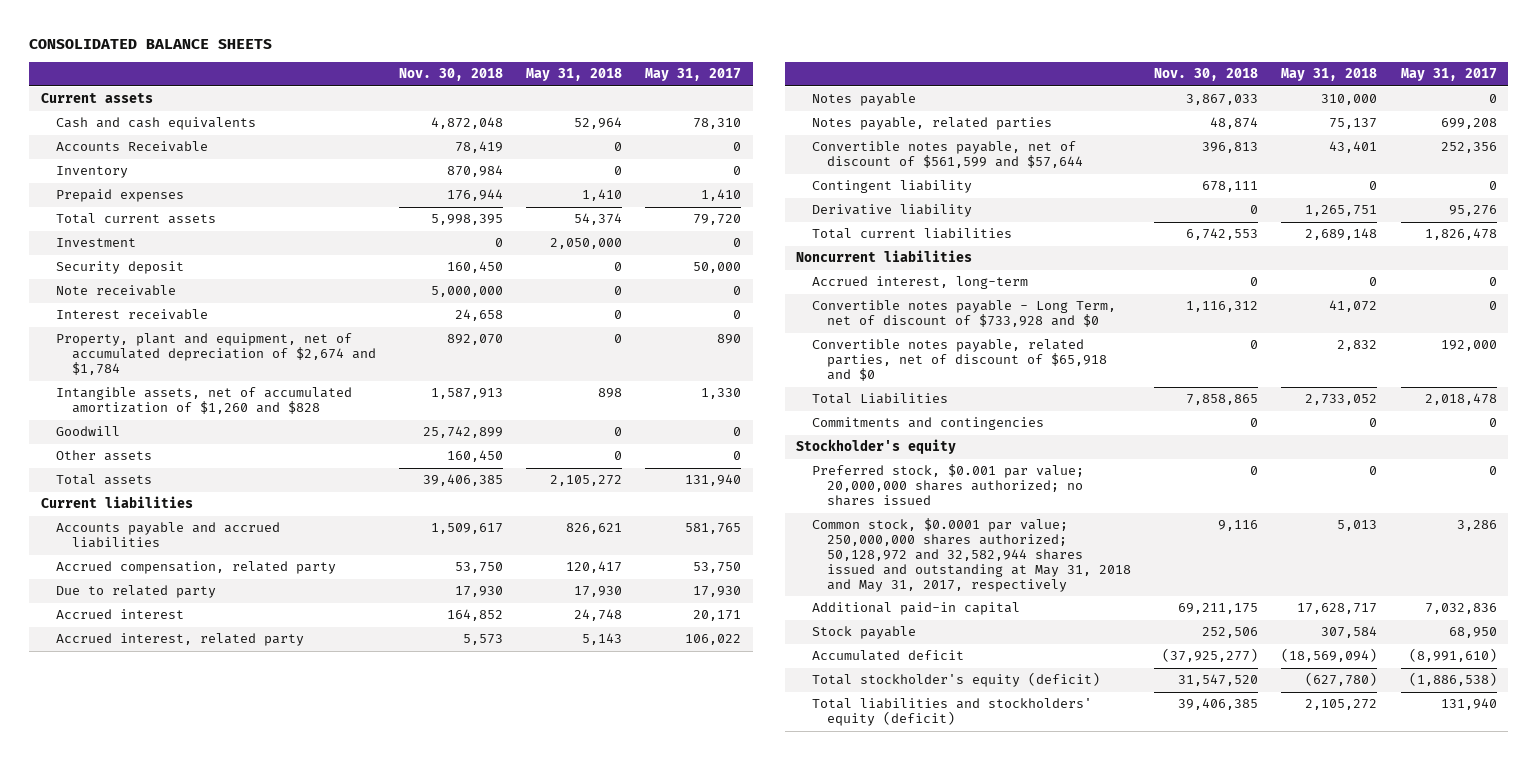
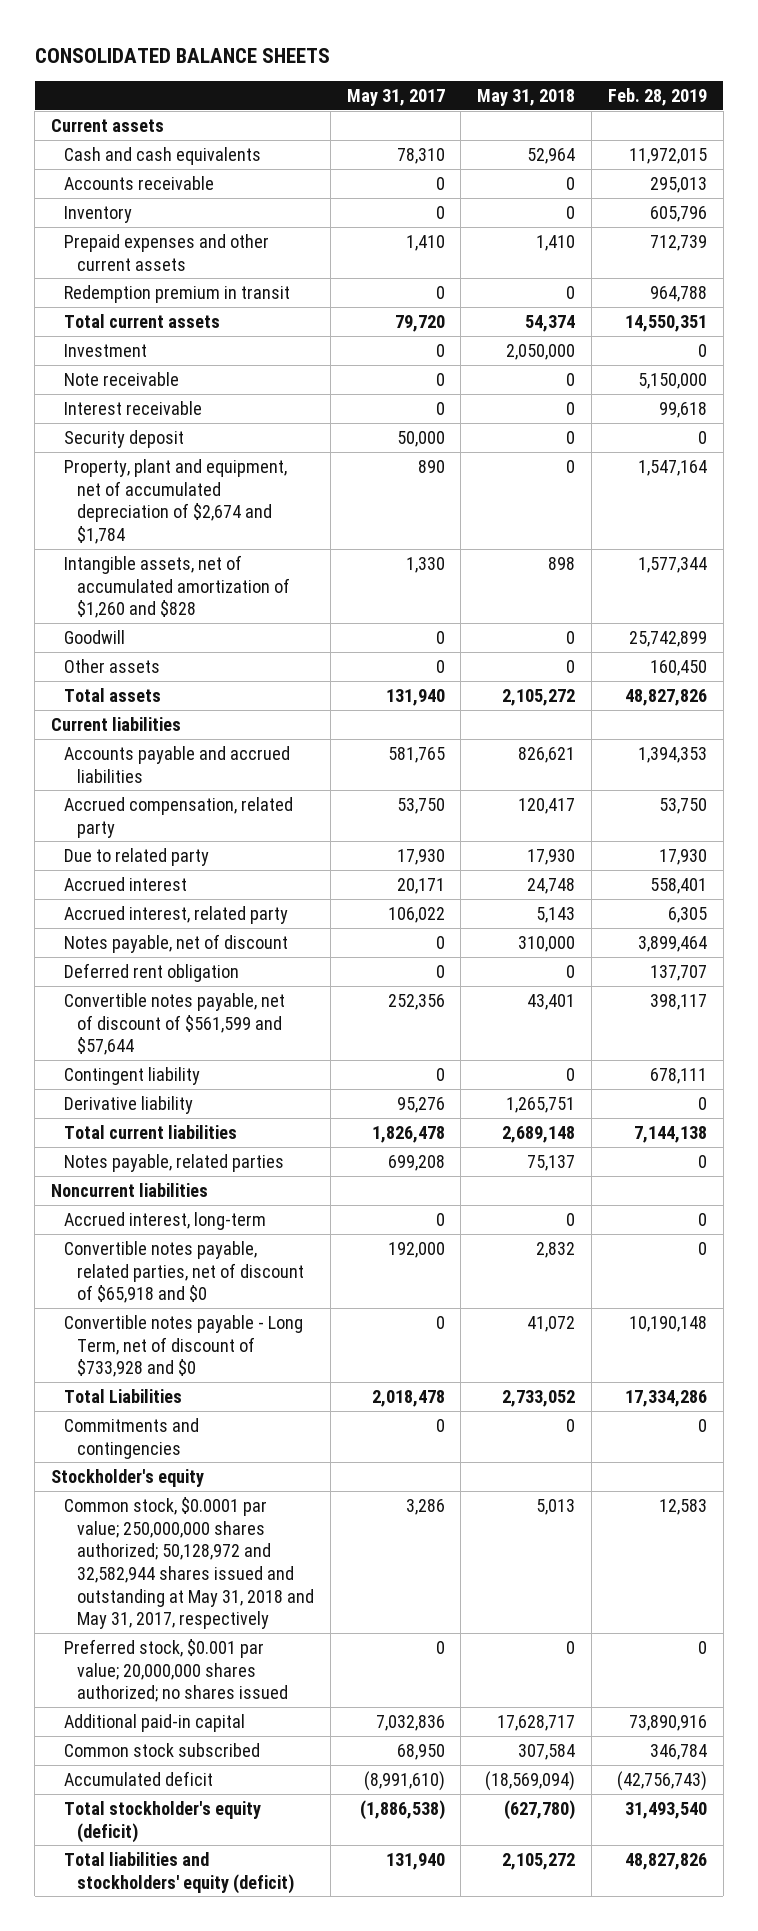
[398,68,503,82] Nov. 30, 2018 -> none
none -> [607,87,707,106] Feb. 28, 2019
[56,141,209,153] Accounts Receivable -> [64,175,215,190] Accounts receivable
[56,189,185,203] Prepaid expenses -> [64,233,270,271] Prepaid expenses and other current assets
none -> [64,284,291,303] Redemption premium in transit
[56,261,185,275] Security deposit -> [64,429,185,448] Security deposit
[811,93,916,107] Notes payable -> [64,933,289,953] Notes payable, net of discount
none -> [64,962,240,982] Deferred rent obligation
[811,117,1052,131] Notes payable, related parties -> [64,1153,285,1172] Notes payable, related parties
[811,300,1116,328] Convertible notes payable - Long Term, net of discount of $733,928 and $0 -> [64,1314,304,1378] Convertible notes payable - Long Term, net of discount of $733,928 and $0
[811,464,1084,507] Preferred stock, $0.001 par value; 20,000,000 shares authorized; no shares issued -> [64,1638,288,1703] Preferred stock, $0.001 par value; 20,000,000 shares authorized; no shares issued
[811,626,916,640] Stock payable -> [64,1742,261,1757] Common stock subscribed

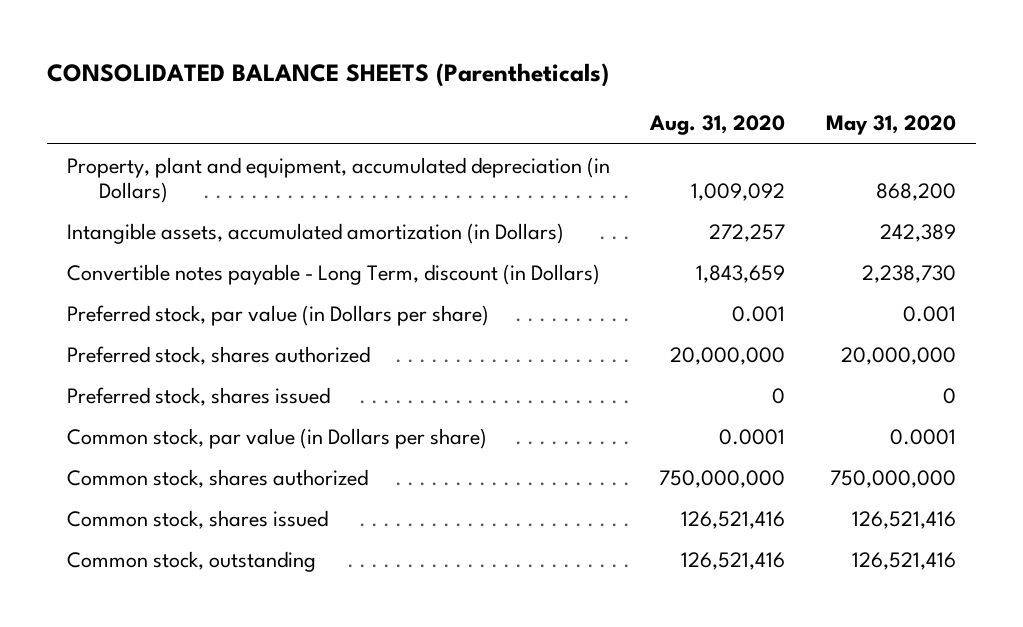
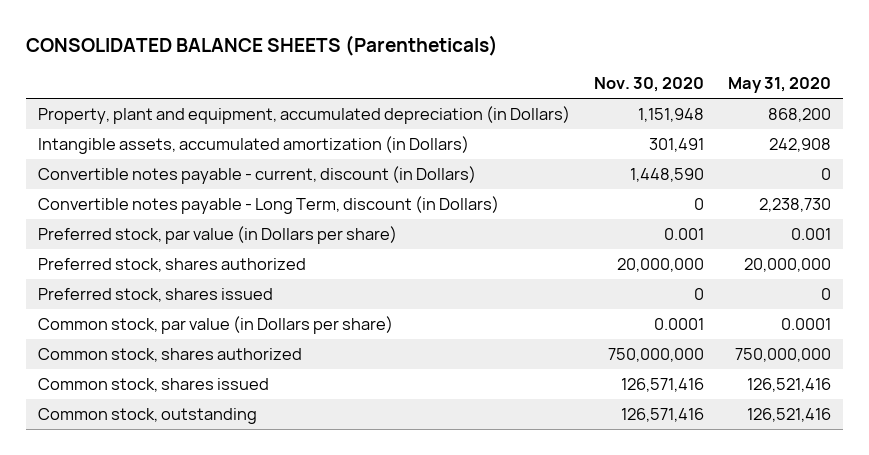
[649,115,786,136] Aug. 31, 2020 -> none
none -> [594,77,705,93] Nov. 30, 2020
[879,223,956,242] 242,389 -> [769,138,832,153] 242,908
none -> [37,166,476,185] Convertible notes payable - current, discount (in Dollars)

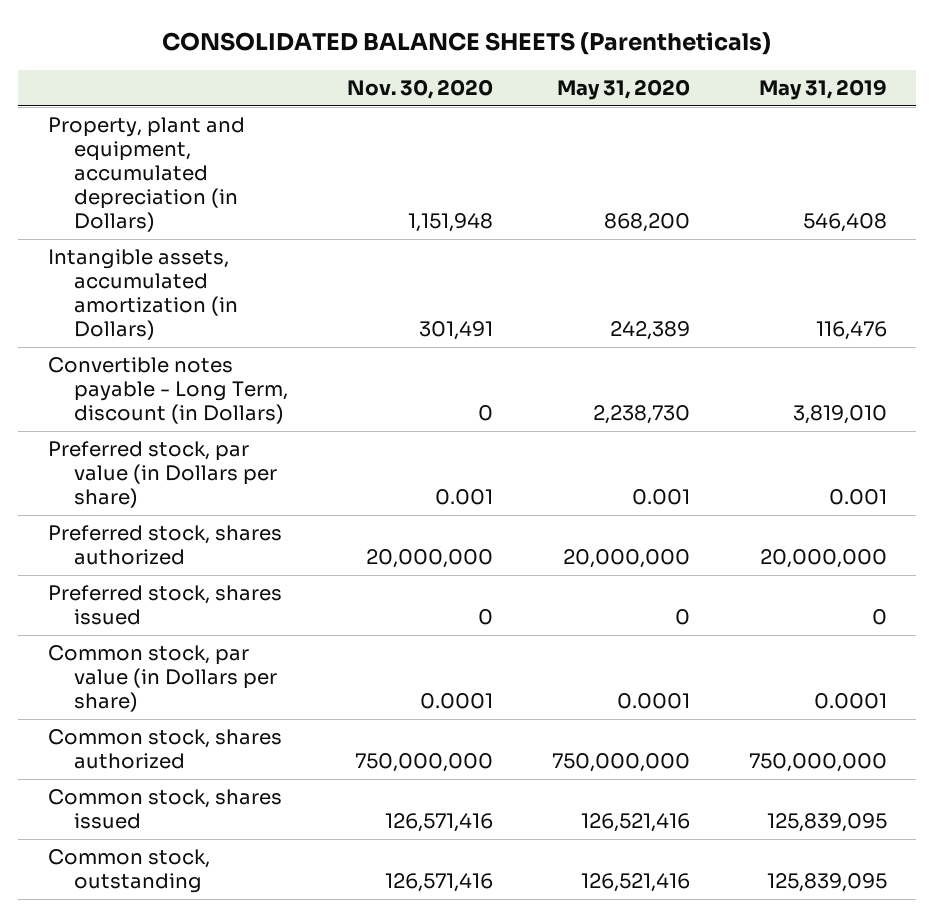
none -> [758,79,887,101] May 31, 2019
[37,166,476,185] Convertible notes payable - current, discount (in Dollars) -> none
[769,138,832,153] 242,908 -> [610,321,691,341] 242,389

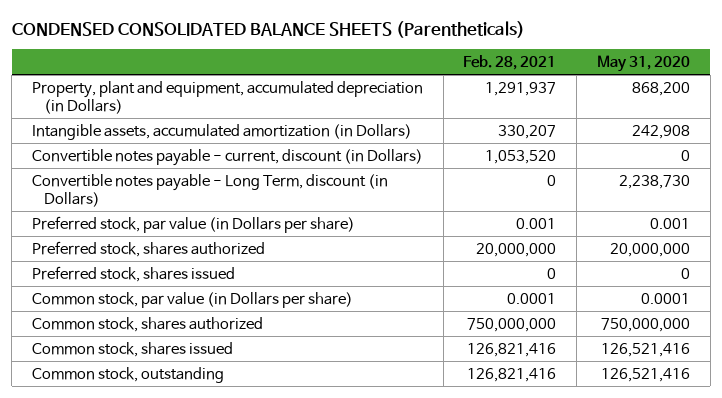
[162,31,772,55] CONSOLIDATED BALANCE SHEETS (Parentheticals) -> [11,20,525,38] CONDENSED CONSOLIDATED BALANCE SHEETS (Parentheticals)
[347,79,494,100] Nov. 30, 2020 -> none
[758,79,887,101] May 31, 2019 -> none
none -> [463,55,557,71] Feb. 28, 2021
[610,321,691,341] 242,389 -> [631,124,690,139] 242,908
none -> [32,148,424,166] Convertible notes payable - current, discount (in Dollars)

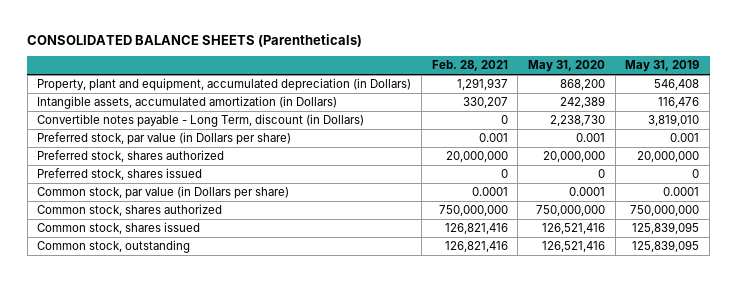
[11,20,525,38] CONDENSED CONSOLIDATED BALANCE SHEETS (Parentheticals) -> [27,33,363,47] CONSOLIDATED BALANCE SHEETS (Parentheticals)
none -> [625,60,700,73] May 31, 2019
[32,148,424,166] Convertible notes payable - current, discount (in Dollars) -> none
[631,124,690,139] 242,908 -> [560,96,606,109] 242,389

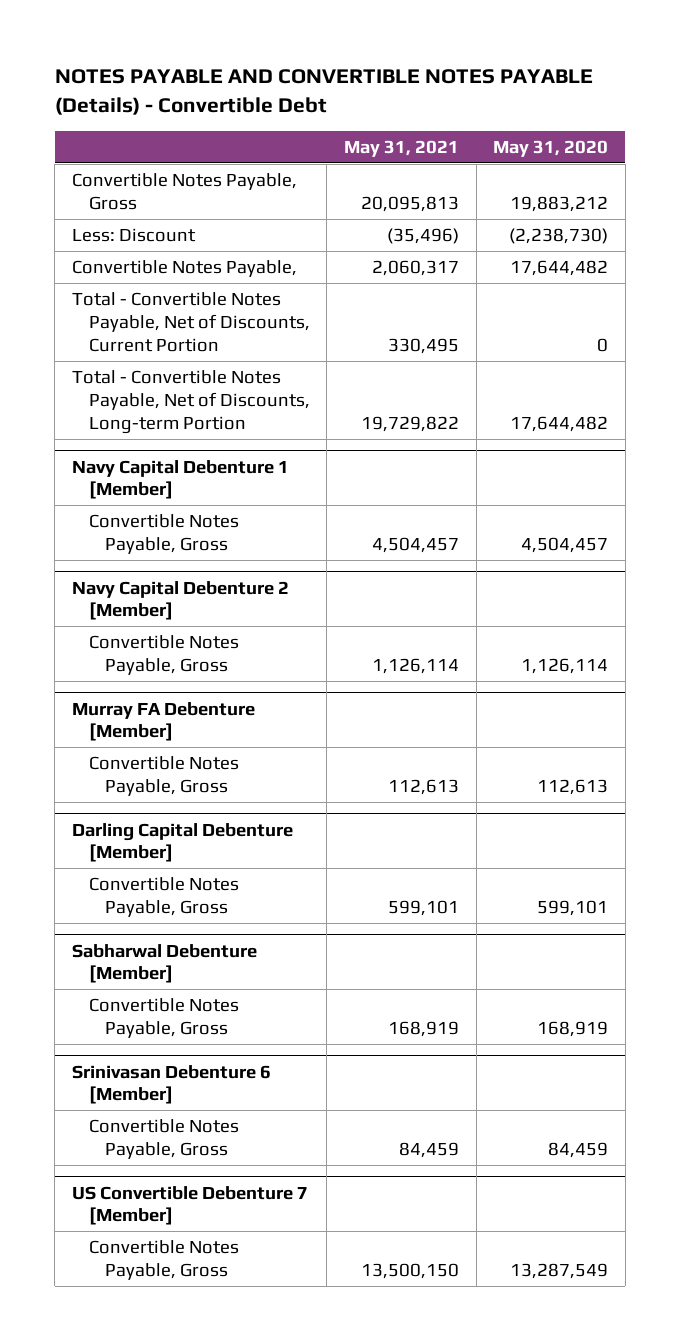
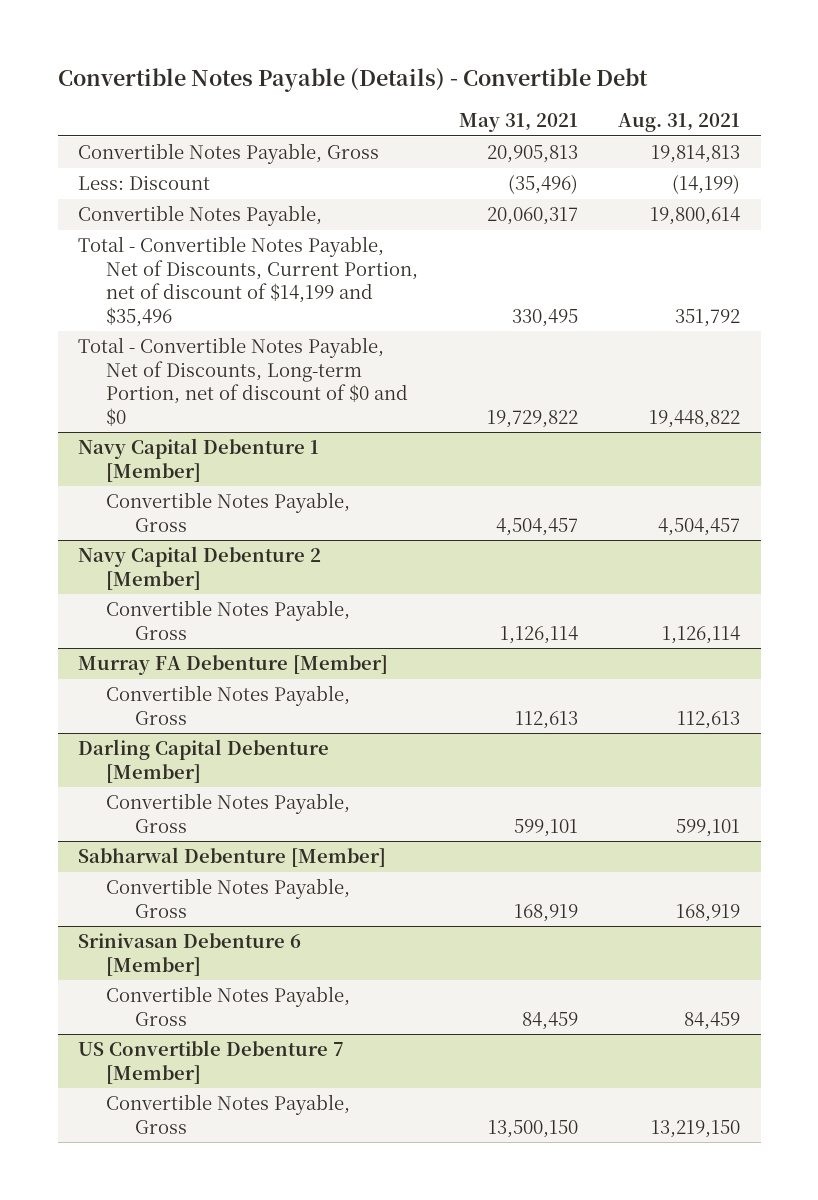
[54,69,593,116] NOTES PAYABLE AND CONVERTIBLE NOTES PAYABLE (Details) - Convertible Debt -> [57,68,648,93] Convertible Notes Payable (Details) - Convertible Debt
[493,139,609,157] May 31, 2020 -> none
none -> [618,113,741,133] Aug. 31, 2021
[360,195,459,212] 20,095,813 -> [486,145,578,164] 20,905,813
[371,260,459,277] 2,060,317 -> [486,207,578,226] 20,060,317
[71,292,310,352] Total - Convertible Notes Payable, Net of Discounts, Current Portion -> [77,236,419,327] Total - Convertible Notes Payable, Net of Discounts, Current Portion, net of discount of $14,199 and $35,496
[71,370,310,434] Total - Convertible Notes Payable, Net of Discounts, Long-term Portion -> [77,337,409,427] Total - Convertible Notes Payable, Net of Discounts, Long-term Portion, net of discount of $0 and $0

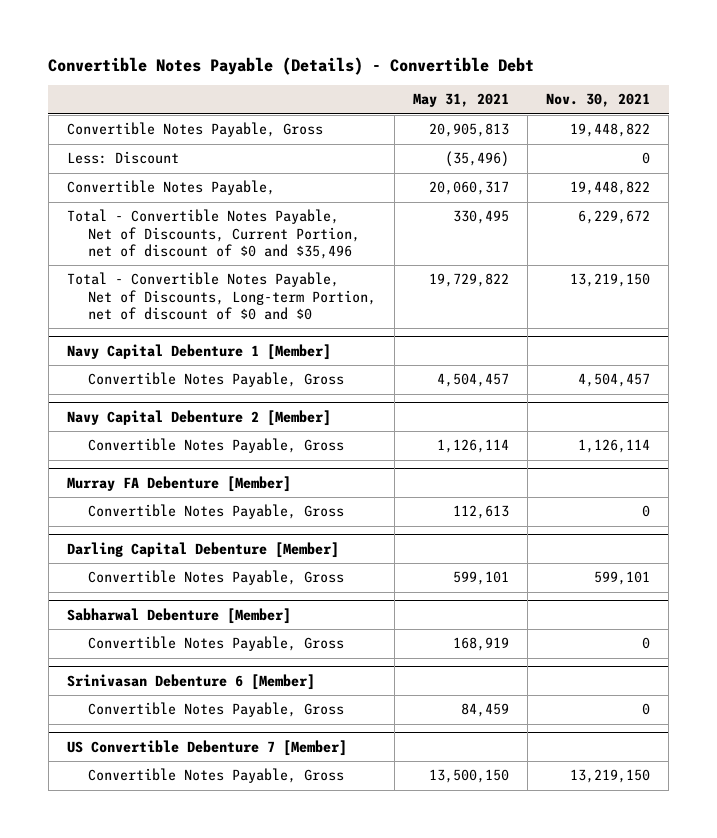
[618,113,741,133] Aug. 31, 2021 -> none
none -> [546,93,651,108] Nov. 30, 2021
[77,236,419,327] Total - Convertible Notes Payable, Net of Discounts, Current Portion, net of discount of $14,199 and $35,496 -> [66,209,361,259] Total - Convertible Notes Payable, Net of Discounts, Current Portion, net of discount of $0 and $35,496

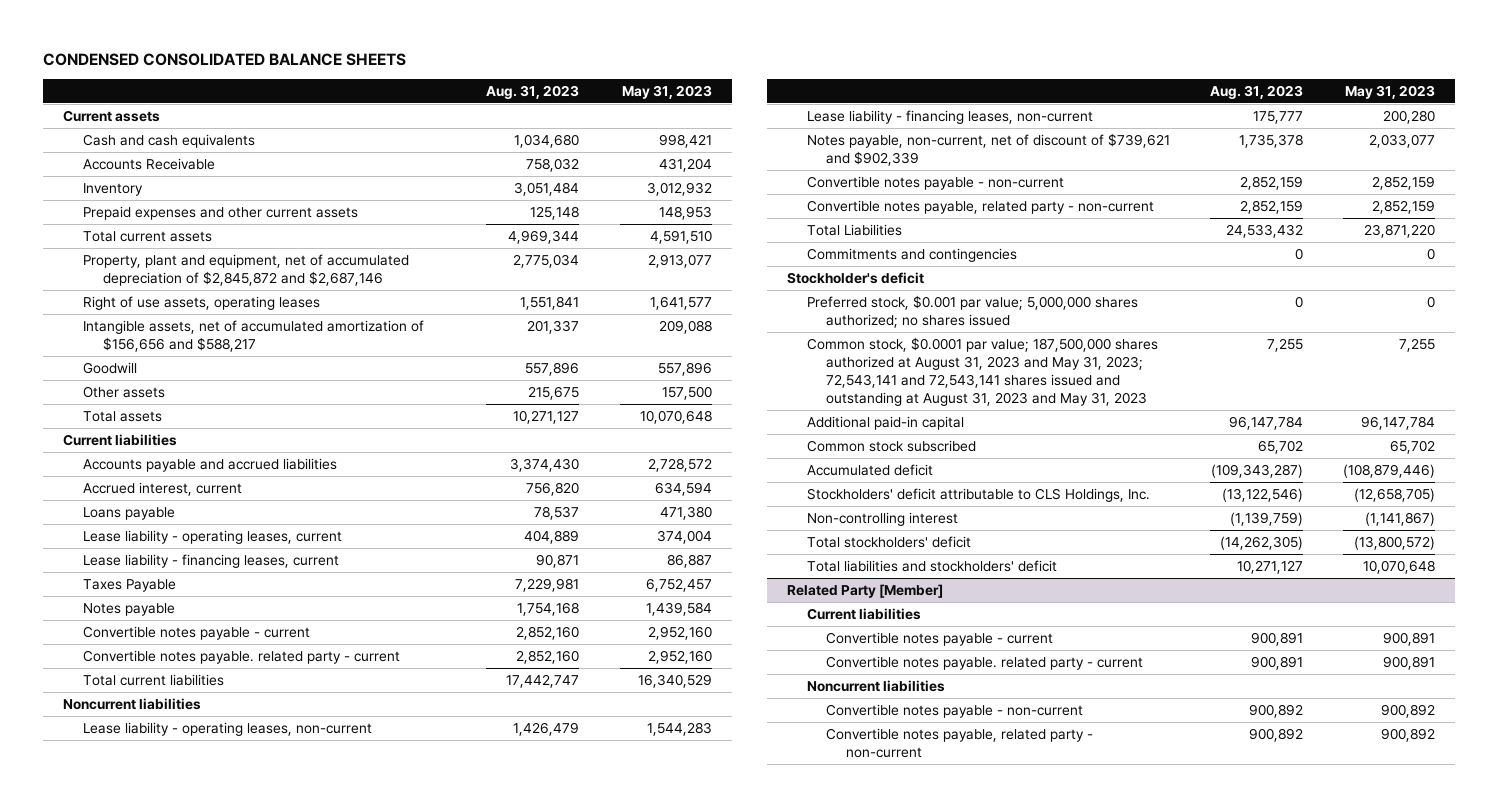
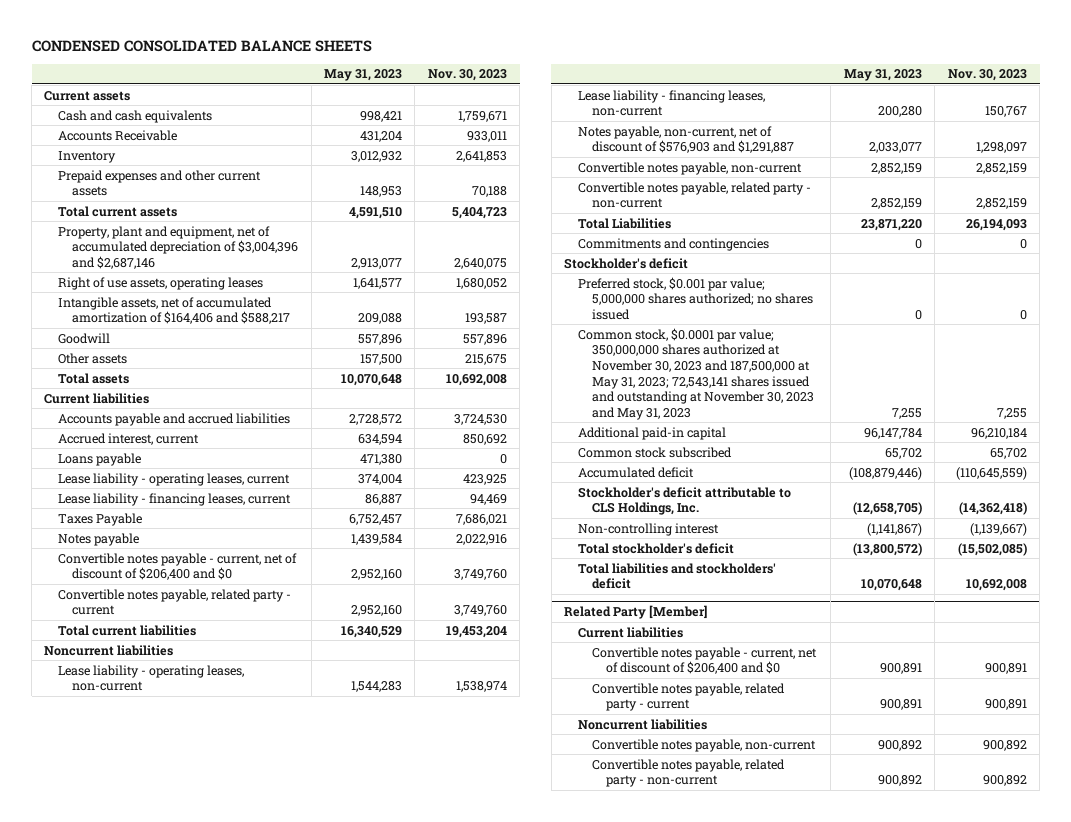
[486,85,580,100] Aug. 31, 2023 -> none
none -> [427,69,507,82] Nov. 30, 2023
[82,253,409,287] Property, plant and equipment, net of accumulated depreciation of $2,845,872 and $2,687,146 -> [58,225,299,269] Property, plant and equipment, net of accumulated depreciation of $3,004,396 and $2,687,146
[82,319,424,353] Intangible assets, net of accumulated amortization of $156,656 and $588,217 -> [58,296,291,325] Intangible assets, net of accumulated amortization of $164,406 and $588,217
[82,625,310,640] Convertible notes payable - current -> [58,552,298,581] Convertible notes payable - current, net of discount of $206,400 and $0
[82,649,400,664] Convertible notes payable. related party - current -> [58,588,292,616] Convertible notes payable, related party - current
[806,132,1170,167] Notes payable, non-current, net of discount of $739,621 and $902,339 -> [578,125,794,154] Notes payable, non-current, net of discount of $576,903 and $1,291,887
[806,175,1064,190] Convertible notes payable - non-current -> [578,161,803,175] Convertible notes payable, non-current
[806,336,1158,407] Common stock, $0.0001 par value; 187,500,000 shares authorized at August 31, 2023 and May 31, 2023; 72,543,141 and 72,543,141 shares issued and outstanding at August 31, 2023 and May 31, 2023 -> [578,327,814,420] Common stock, $0.0001 par value; 350,000,000 shares authorized at November 30, 2023 and 187,500,000 at May 31, 2023; 72,543,141 shares issued and outstanding at November 30, 2023 and May 31, 2023
[806,487,1150,502] Stockholders' deficit attributable to CLS Holdings, Inc. -> [578,486,792,516] Stockholder's deficit attributable to CLS Holdings, Inc.
[806,535,971,548] Total stockholders' deficit -> [578,542,735,554] Total stockholder's deficit
[826,631,1054,646] Convertible notes payable - current -> [591,646,817,675] Convertible notes payable - current, net of discount of $206,400 and $0
[826,655,1144,670] Convertible notes payable. related party - current -> [591,682,785,712] Convertible notes payable, related party - current
[826,703,1084,718] Convertible notes payable - non-current -> [591,738,816,752] Convertible notes payable, non-current

